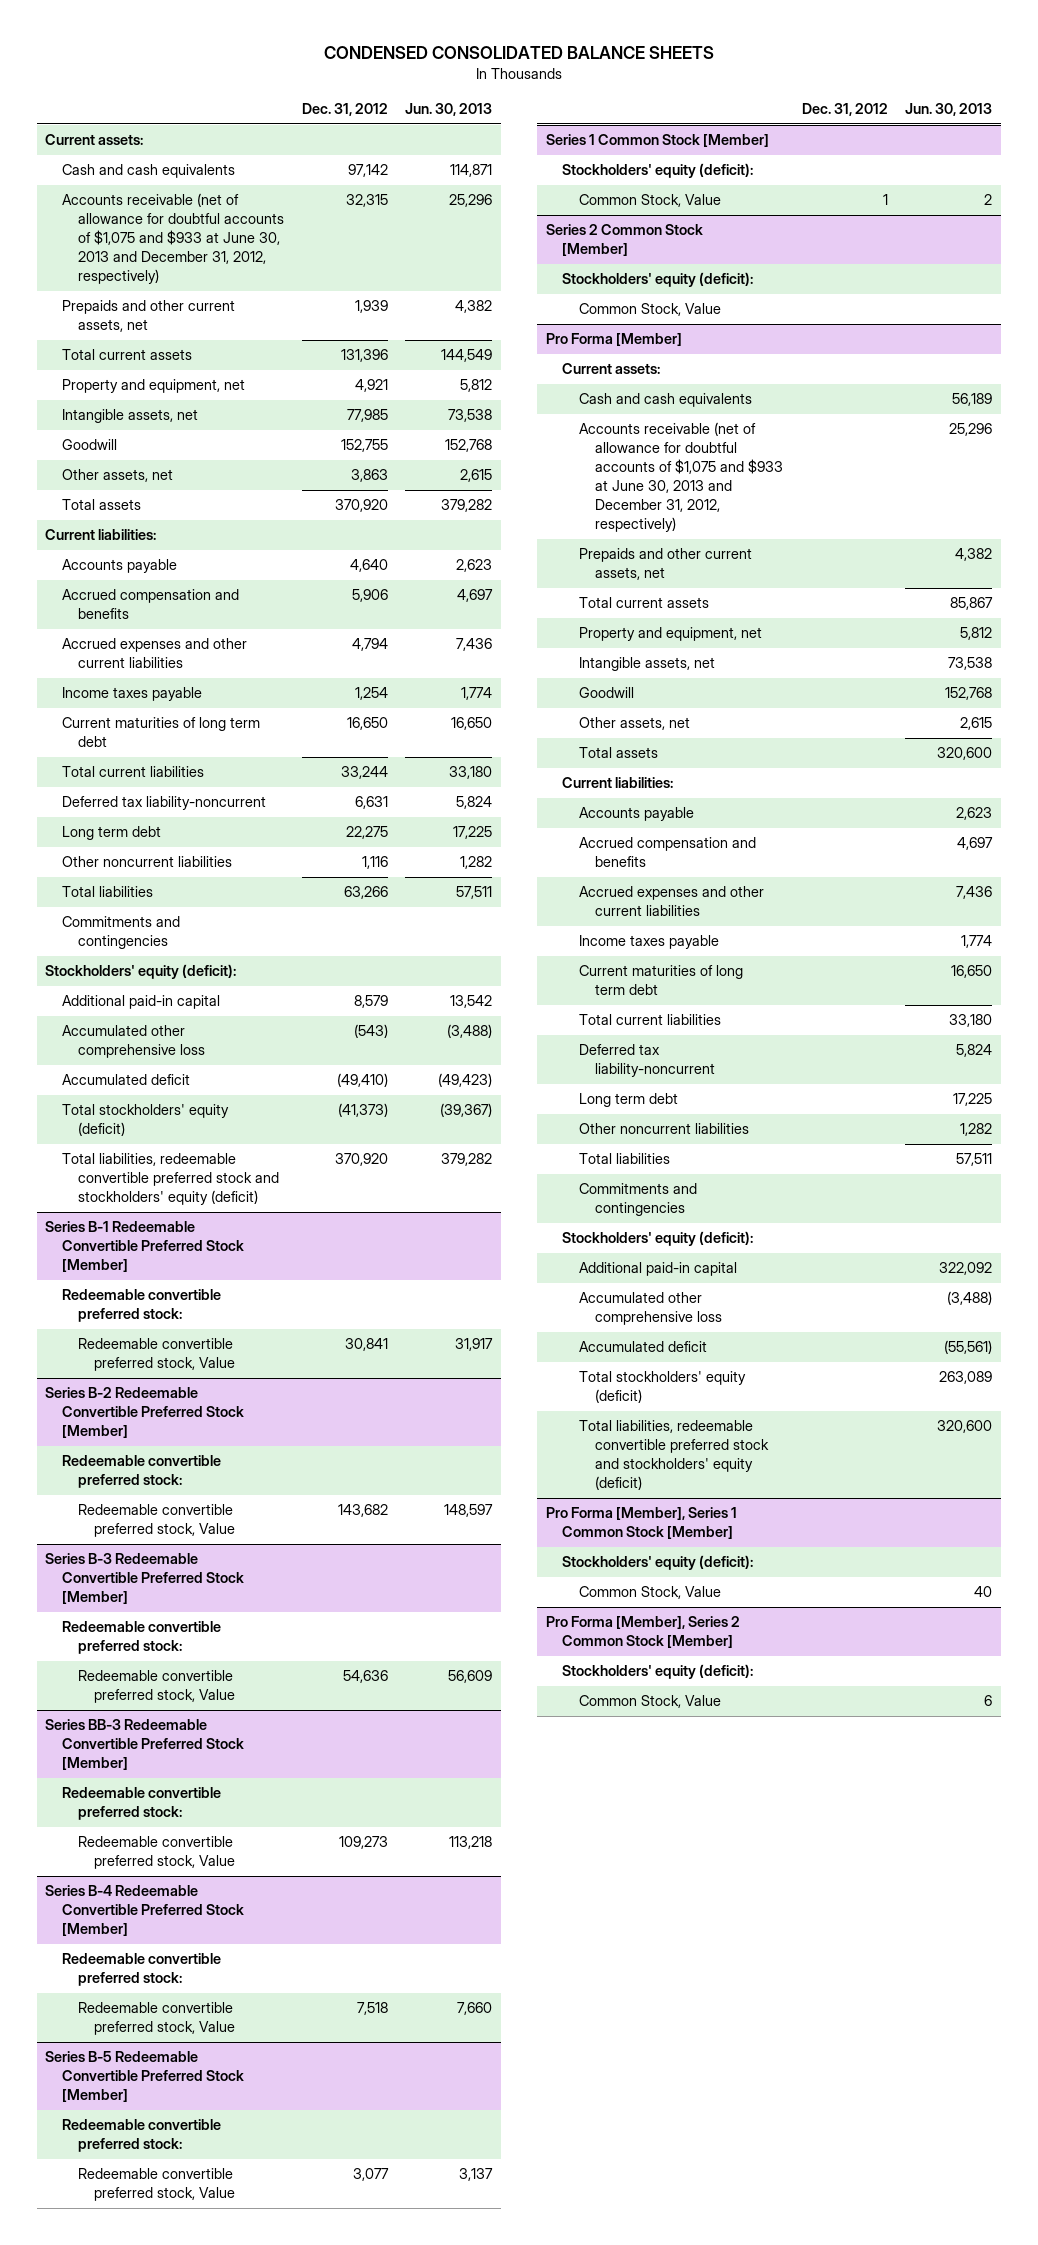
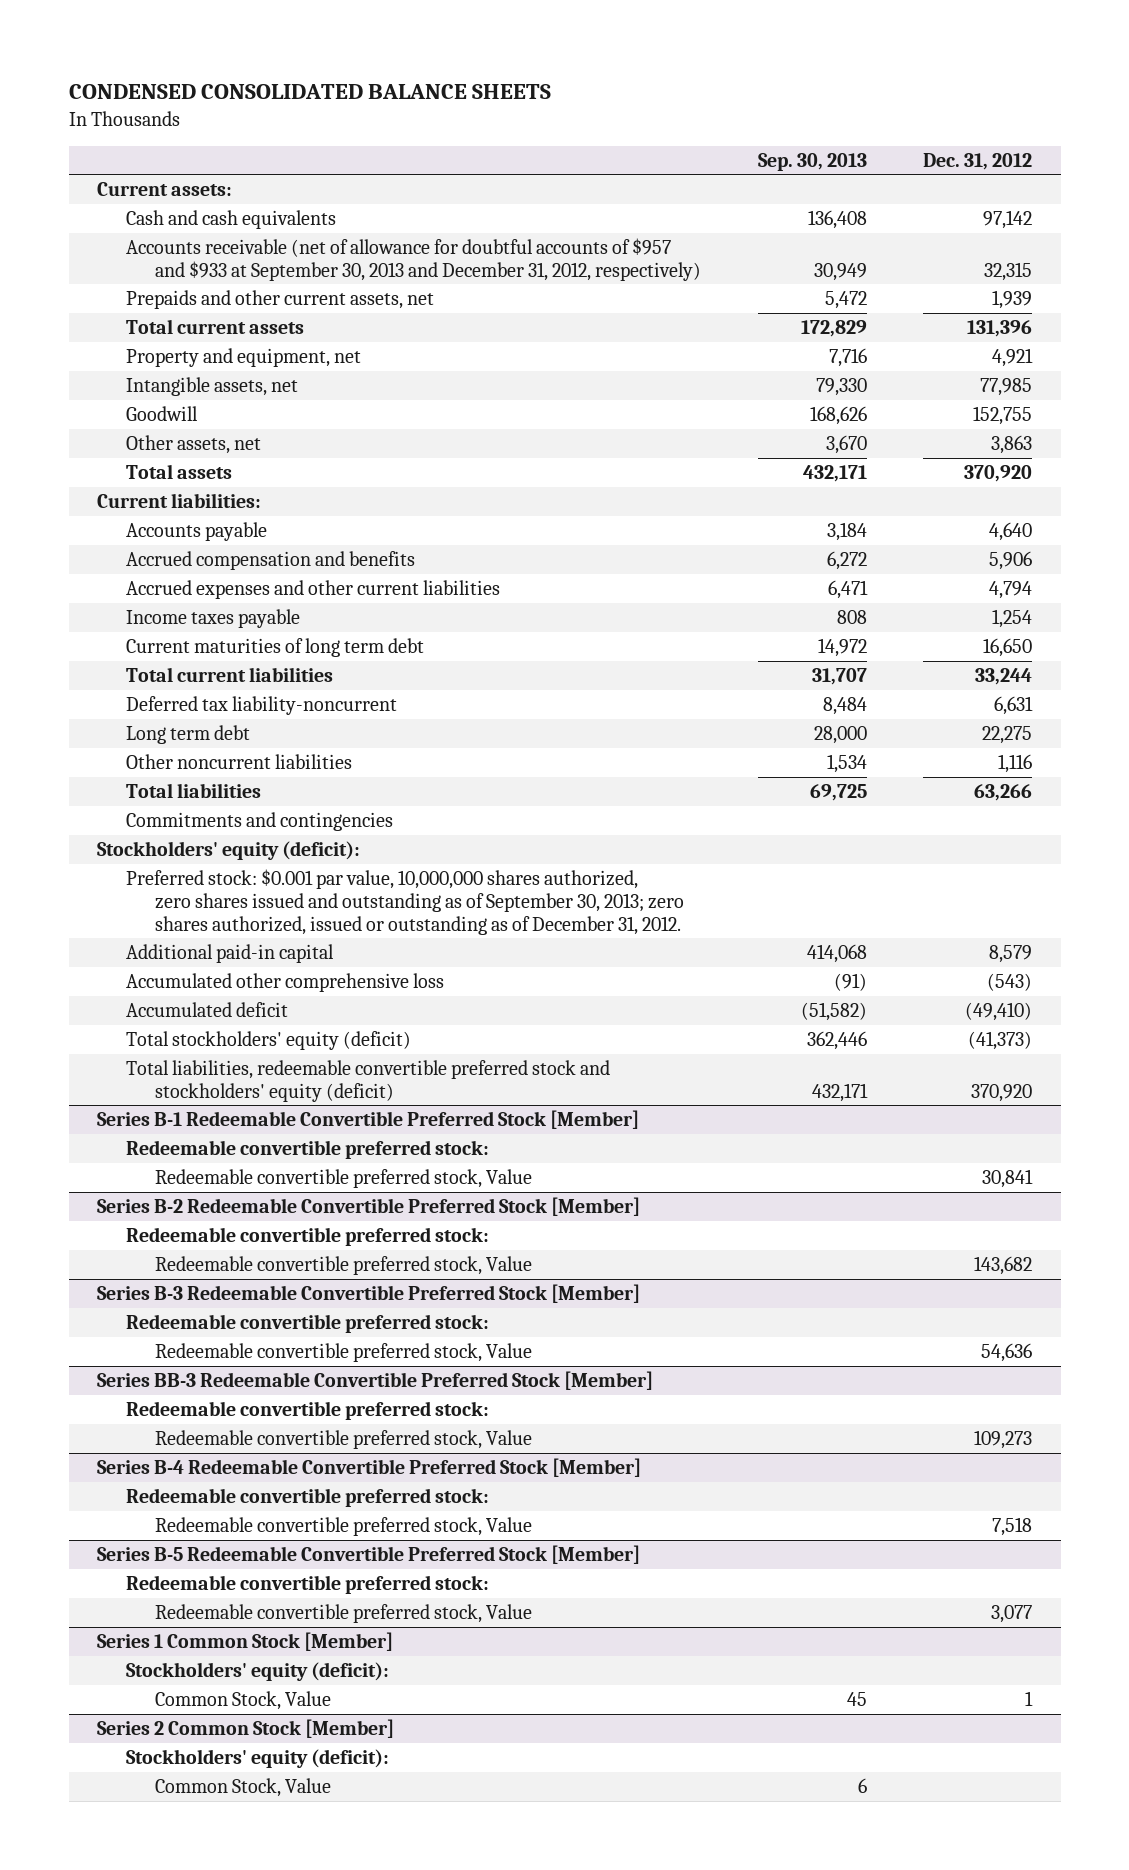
[404,102,492,116] Jun. 30, 2013 -> none
none -> [757,152,867,171] Sep. 30, 2013
[61,193,285,285] Accounts receivable (net of allowance for doubtful accounts of $1,075 and $933 at June 30, 2013 and December 31, 2012, respectively) -> [125,237,701,281] Accounts receivable (net of allowance for doubtful accounts of $957 and $933 at September 30, 2013 and December 31, 2012, respectively)
none -> [125,868,684,935] Preferred stock: $0.001 par value, 10,000,000 shares authorized, zero shares issued and outstanding as of September 30, 2013; zero shares authorized, issued or outstanding as of December 31, 2012.
[545,333,682,347] Pro Forma [Member] -> none
[562,363,661,375] Current assets: -> none
[578,393,752,408] Cash and cash equivalents -> none
[578,422,783,532] Accounts receivable (net of allowance for doubtful accounts of $1,075 and $933 at June 30, 2013 and December 31, 2012, respectively) -> none
[578,548,752,581] Prepaids and other current assets, net -> none
[578,597,709,609] Total current assets -> none
[578,627,762,642] Property and equipment, net -> none
[578,657,715,672] Intangible assets, net -> none
[578,687,634,699] Goodwill -> none
[578,717,690,731] Other assets, net -> none
[578,747,658,759] Total assets -> none
[562,777,674,789] Current liabilities: -> none
[578,807,694,822] Accounts payable -> none
[578,837,756,868] Accrued compensation and benefits -> none
[578,886,764,917] Accrued expenses and other current liabilities -> none
[578,935,719,950] Income taxes payable -> none
[578,965,743,996] Current maturities of long term debt -> none
[578,1014,721,1026] Total current liabilities -> none
[578,1044,715,1078] Deferred tax liability-noncurrent -> none
[578,1093,678,1108] Long term debt -> none
[578,1123,749,1135] Other noncurrent liabilities -> none
[578,1153,670,1165] Total liabilities -> none
[578,1183,697,1217] Commitments and contingencies -> none
[562,1231,754,1247] Stockholders' equity (deficit): -> none
[578,1262,737,1277] Additional paid-in capital -> none
[578,1292,722,1326] Accumulated other comprehensive loss -> none
[578,1341,707,1353] Accumulated deficit -> none
[578,1371,746,1404] Total stockholders' equity (deficit) -> none
[578,1420,769,1491] Total liabilities, redeemable convertible preferred stock and stockholders' equity (deficit) -> none
[545,1507,737,1540] Pro Forma [Member], Series 1 Common Stock [Member] -> none
[562,1555,754,1571] Stockholders' equity (deficit): -> none
[578,1586,721,1600] Common Stock, Value -> none
[545,1616,740,1649] Pro Forma [Member], Series 2 Common Stock [Member] -> none
[562,1664,754,1680] Stockholders' equity (deficit): -> none
[578,1695,721,1709] Common Stock, Value -> none

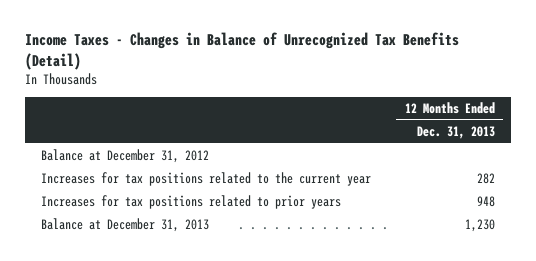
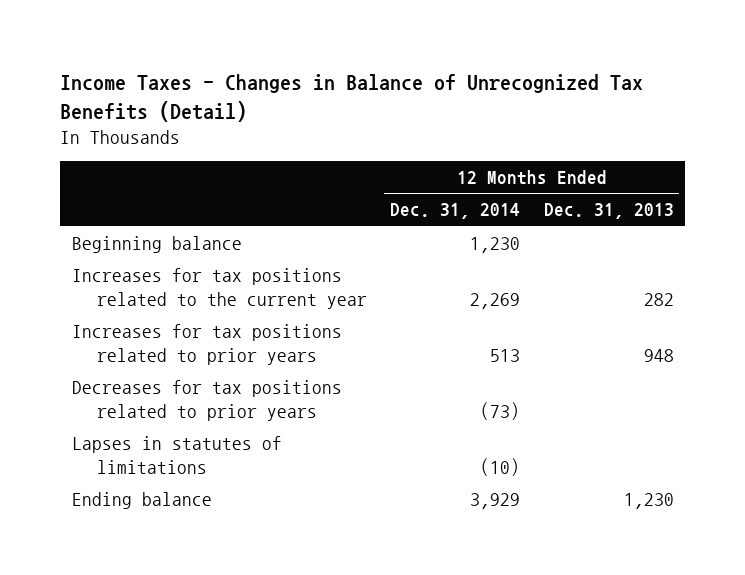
none -> [390,203,521,220] Dec. 31, 2014
[41,149,210,164] Balance at December 31, 2012 -> [71,236,242,254] Beginning balance
none -> [71,380,342,421] Decreases for tax positions related to prior years
none -> [71,436,282,474] Lapses in statutes of limitations
[41,218,210,233] Balance at December 31, 2013 -> [71,492,212,510] Ending balance

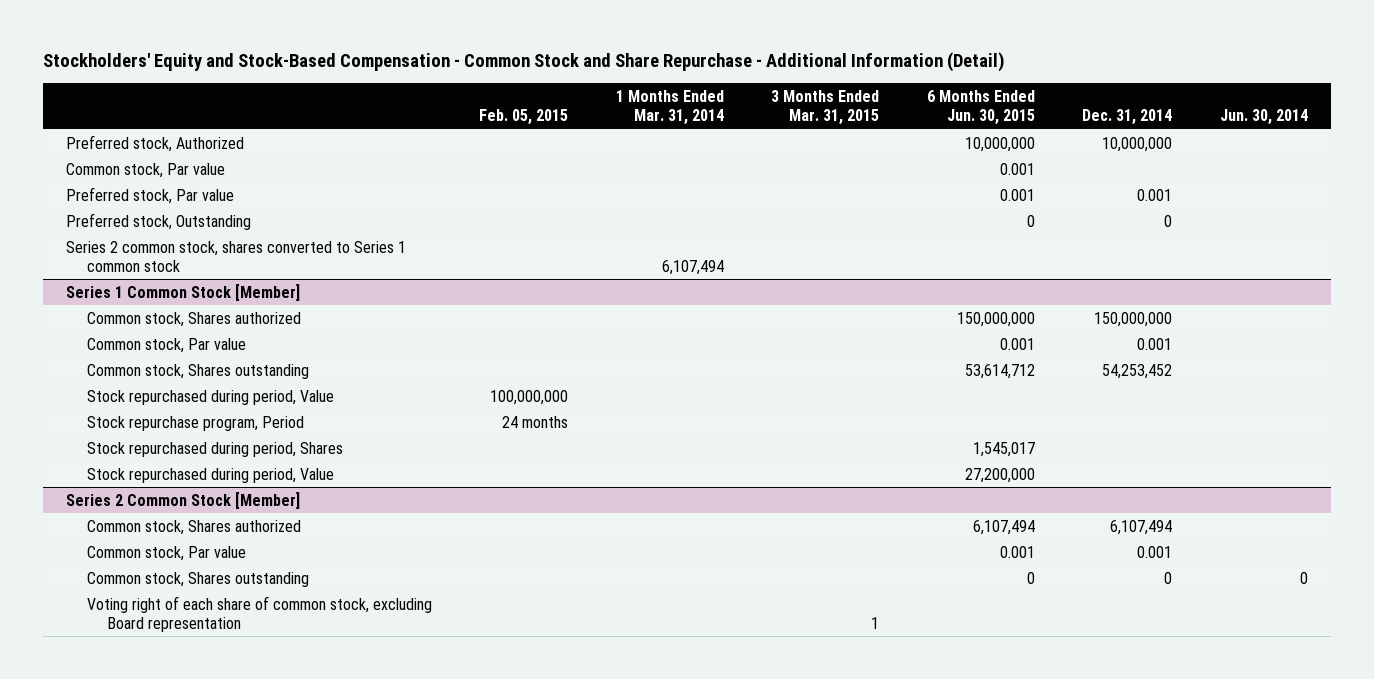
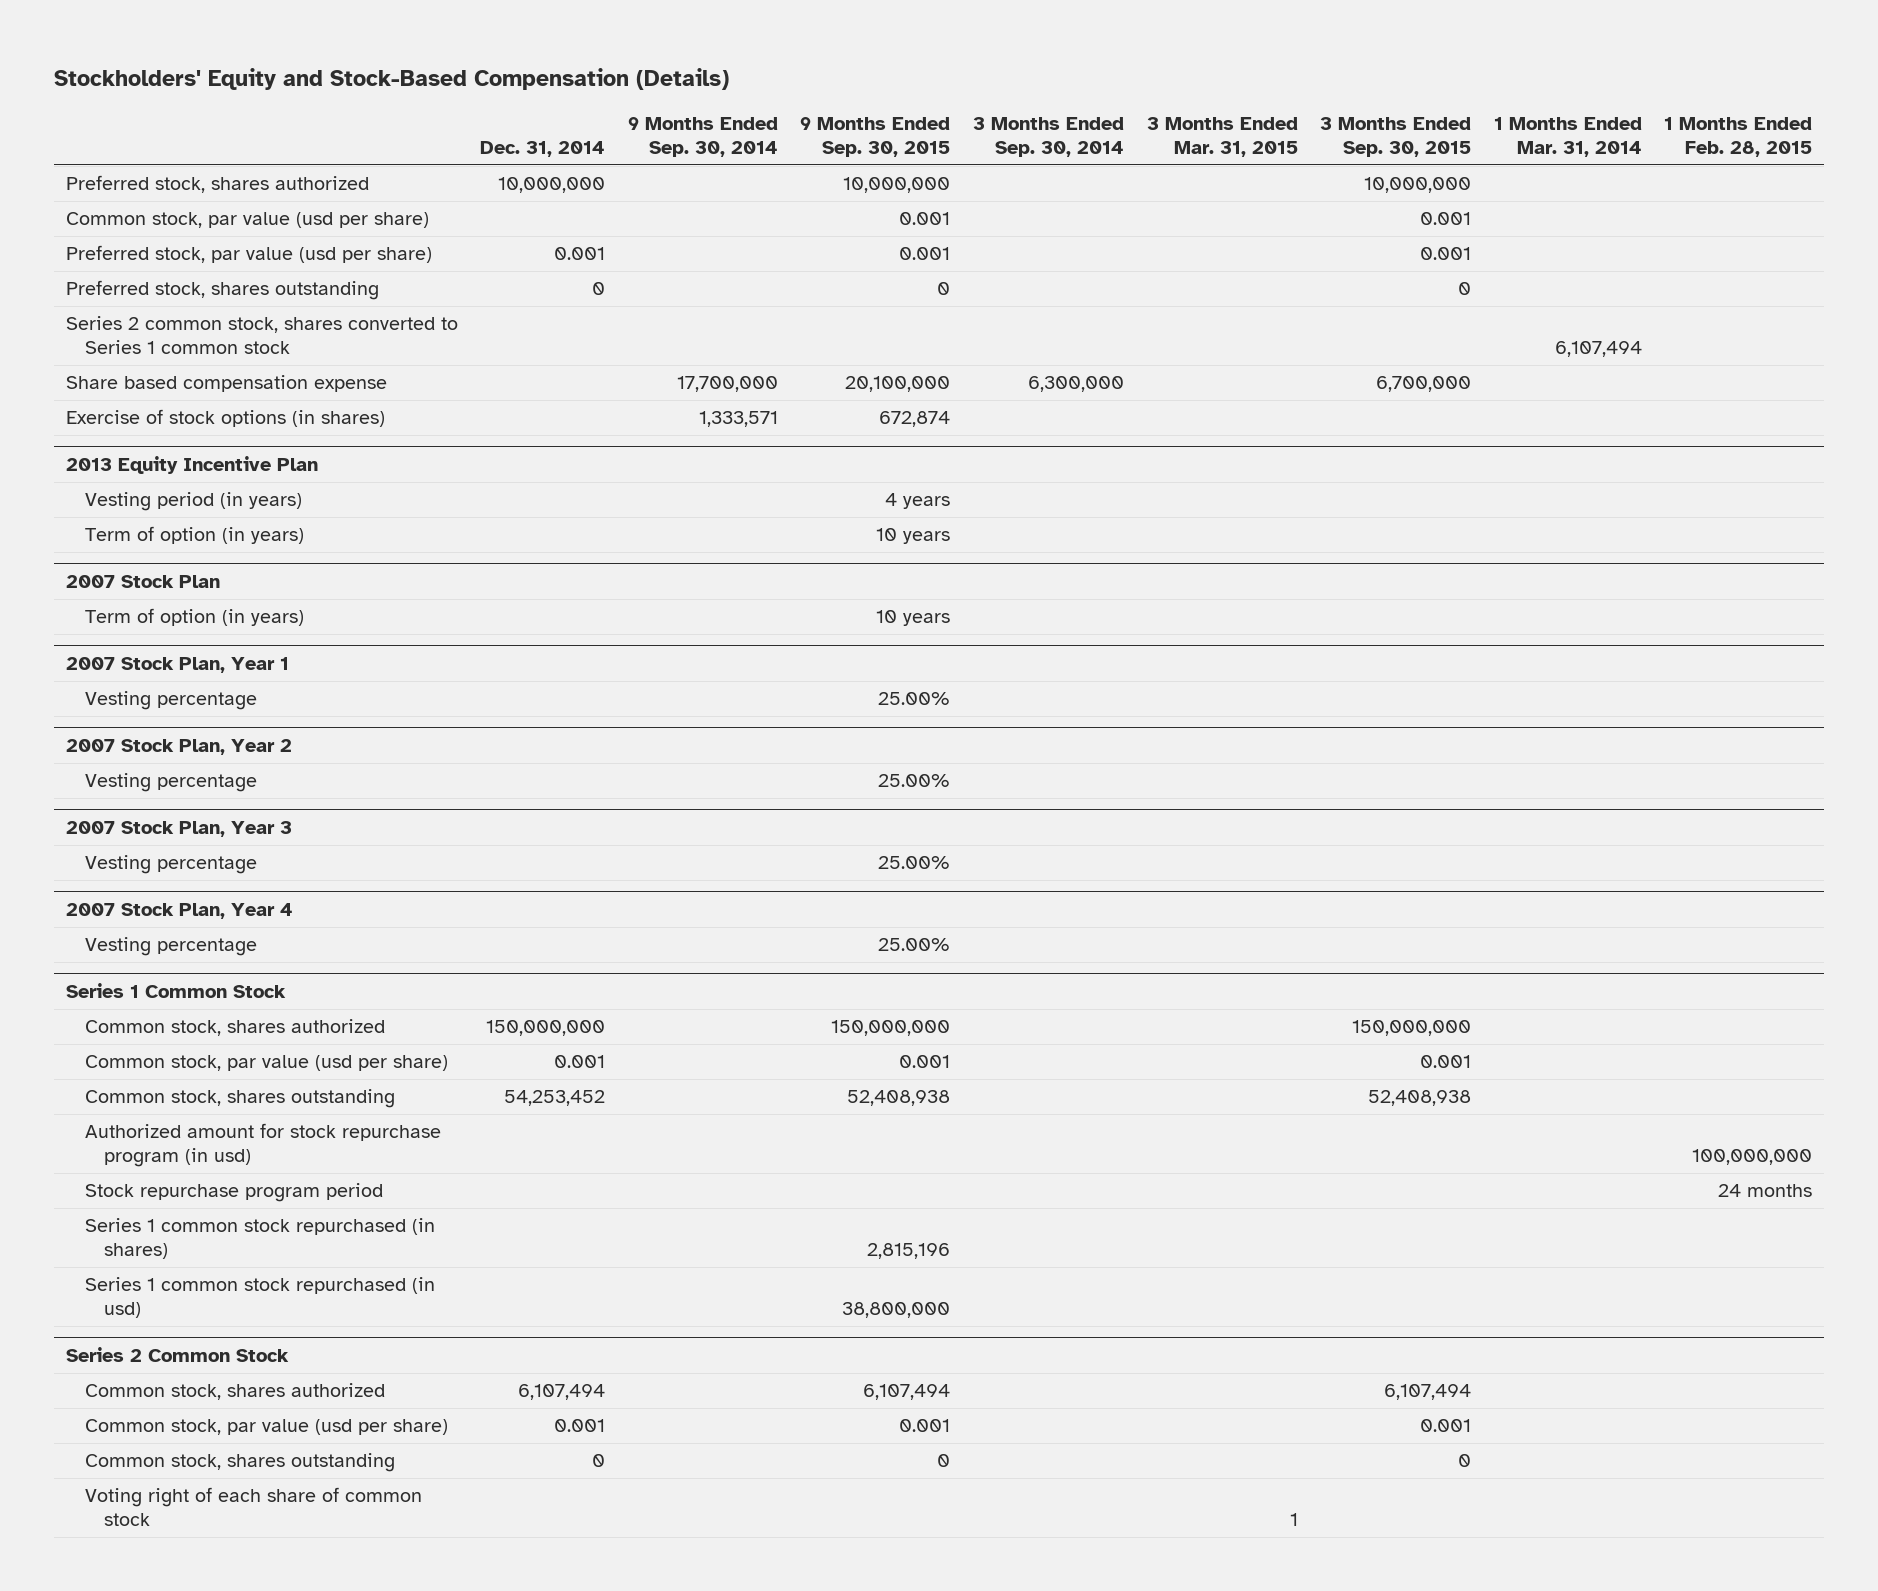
[42,52,1005,73] Stockholders' Equity and Stock-Based Compensation - Common Stock and Share Repurchase - Additional Information (Detail) -> [54,67,730,90] Stockholders' Equity and Stock-Based Compensation (Details)
[479,109,569,126] Feb. 05, 2015 -> none
[926,89,1035,126] 6 Months Ended Jun. 30, 2015 -> none
[1219,109,1308,126] Jun. 30, 2014 -> none
none -> [627,117,778,157] 9 Months Ended Sep. 30, 2014
none -> [800,117,951,157] 9 Months Ended Sep. 30, 2015
none -> [972,117,1124,157] 3 Months Ended Sep. 30, 2014
none -> [1320,117,1472,157] 3 Months Ended Sep. 30, 2015
none -> [1664,117,1813,157] 1 Months Ended Feb. 28, 2015
[66,134,245,152] Preferred stock, Authorized -> [65,175,369,194] Preferred stock, shares authorized
[66,162,226,178] Common stock, Par value -> [65,212,429,229] Common stock, par value (usd per share)
[66,186,235,204] Preferred stock, Par value -> [65,245,432,264] Preferred stock, par value (usd per share)
[66,212,252,230] Preferred stock, Outstanding -> [65,280,379,301] Preferred stock, shares outstanding
none -> [65,375,387,393] Share based compensation expense
none -> [65,409,385,428] Exercise of stock options (in shares)
none -> [65,456,318,475] 2013 Equity Incentive Plan
none -> [84,492,302,512] Vesting period (in years)
none -> [84,526,304,545] Term of option (in years)
none -> [65,575,220,589] 2007 Stock Plan
none -> [84,608,304,627] Term of option (in years)
none -> [65,657,289,674] 2007 Stock Plan, Year 1
none -> [84,691,257,711] Vesting percentage
none -> [65,739,292,756] 2007 Stock Plan, Year 2
none -> [84,773,257,793] Vesting percentage
none -> [65,821,292,838] 2007 Stock Plan, Year 3
none -> [84,855,257,875] Vesting percentage
none -> [65,903,293,920] 2007 Stock Plan, Year 4
none -> [84,937,257,957] Vesting percentage
[66,283,301,301] Series 1 Common Stock [Member] -> [65,983,286,999] Series 1 Common Stock
[86,311,301,327] Common stock, Shares authorized -> [84,1019,385,1037] Common stock, shares authorized
[86,337,246,353] Common stock, Par value -> [84,1055,448,1072] Common stock, par value (usd per share)
[86,363,309,379] Common stock, Shares outstanding -> [84,1089,395,1109] Common stock, shares outstanding
[86,389,334,405] Stock repurchased during period, Value -> [84,1123,441,1168] Authorized amount for stock repurchase program (in usd)
[86,415,304,431] Stock repurchase program, Period -> [84,1183,383,1203] Stock repurchase program period
[86,441,343,457] Stock repurchased during period, Shares -> [84,1218,435,1260] Series 1 common stock repurchased (in shares)
[86,467,334,483] Stock repurchased during period, Value -> [84,1277,435,1319] Series 1 common stock repurchased (in usd)
[66,491,301,509] Series 2 Common Stock [Member] -> [65,1347,289,1363] Series 2 Common Stock
[86,519,301,535] Common stock, Shares authorized -> [84,1383,385,1401] Common stock, shares authorized
[86,545,246,561] Common stock, Par value -> [84,1419,448,1436] Common stock, par value (usd per share)
[86,571,309,587] Common stock, Shares outstanding -> [84,1453,395,1473] Common stock, shares outstanding
[86,595,432,632] Voting right of each share of common stock, excluding Board representation -> [84,1487,422,1527] Voting right of each share of common stock

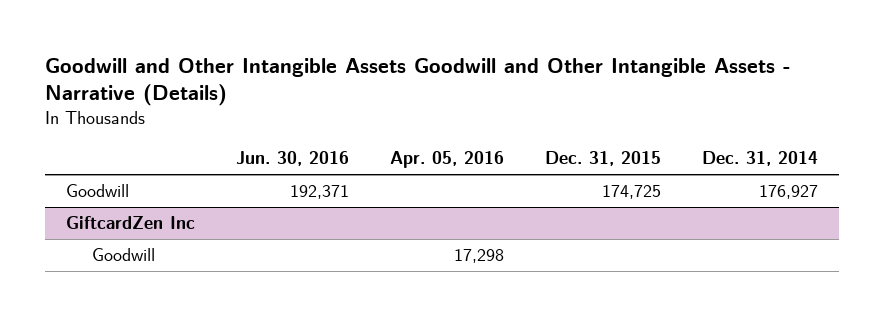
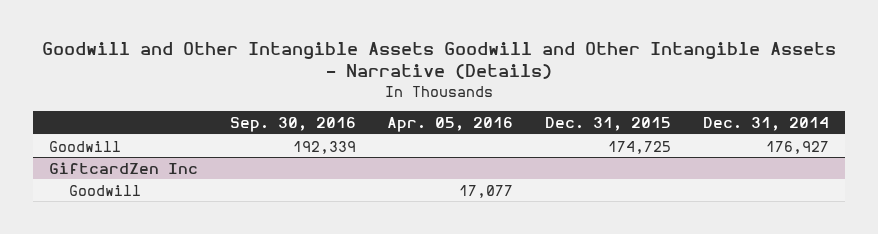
[235,151,349,167] Jun. 30, 2016 -> none
none -> [229,116,356,132] Sep. 30, 2016
[453,249,504,264] 17,298 -> [459,184,514,198] 17,077

